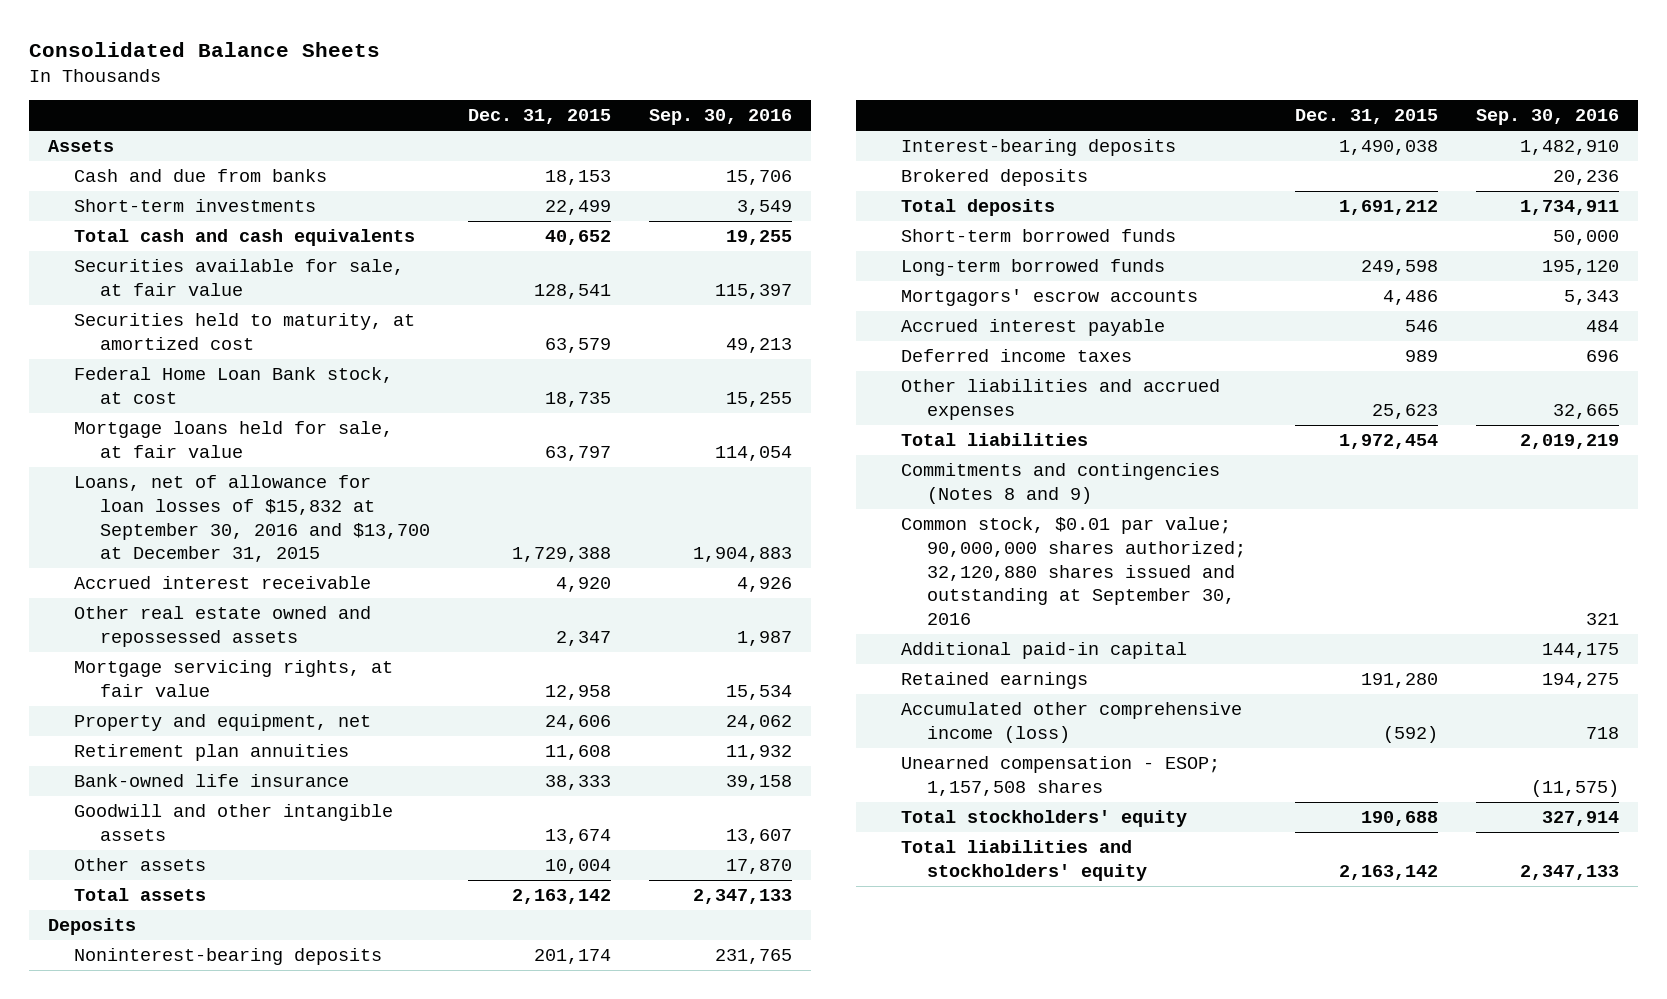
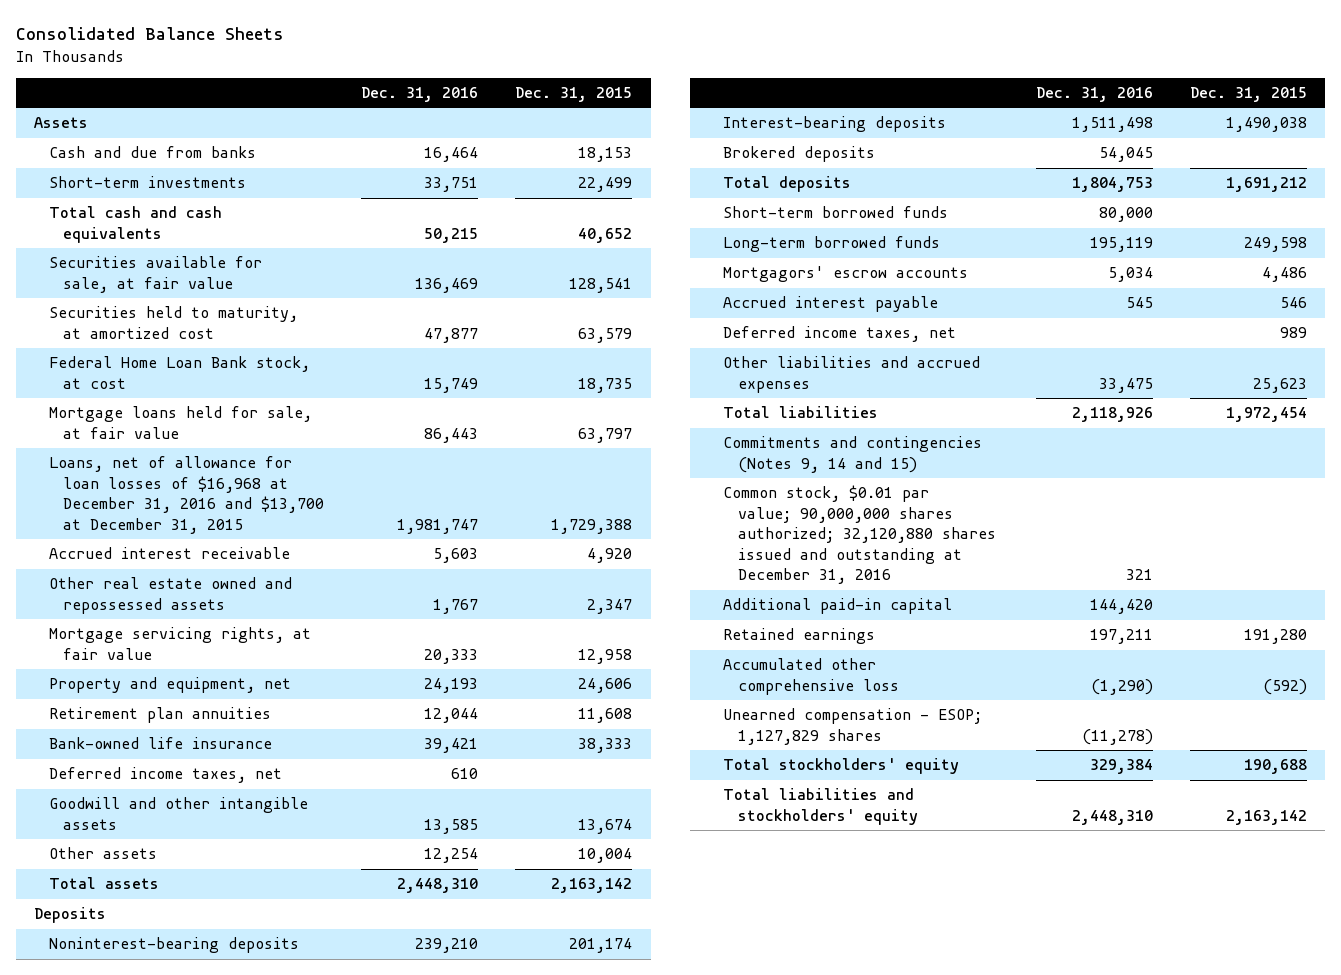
[648,109,792,126] Sep. 30, 2016 -> none
none -> [361,86,479,102] Dec. 31, 2016
[73,475,430,563] Loans, net of allowance for loan losses of $15,832 at September 30, 2016 and $13,700 at December 31, 2015 -> [48,456,324,534] Loans, net of allowance for loan losses of $16,968 at December 31, 2016 and $13,700 at December 31, 2015
none -> [48,767,282,784] Deferred income taxes, net
[901,349,1133,363] Deferred income taxes -> [723,326,957,343] Deferred income taxes, net
[901,463,1221,504] Commitments and contingencies (Notes 8 and 9) -> [723,436,983,473] Commitments and contingencies (Notes 9, 14 and 15)
[901,517,1247,626] Common stock, $0.01 par value; 90,000,000 shares authorized; 32,120,880 shares issued and outstanding at September 30, 2016 -> [723,485,996,585] Common stock, $0.01 par value; 90,000,000 shares authorized; 32,120,880 shares issued and outstanding at December 31, 2016
[901,702,1243,743] Accumulated other comprehensive income (loss) -> [723,658,899,695] Accumulated other comprehensive loss
[901,756,1221,796] Unearned compensation - ESOP; 1,157,508 shares -> [723,708,983,745] Unearned compensation - ESOP; 1,127,829 shares

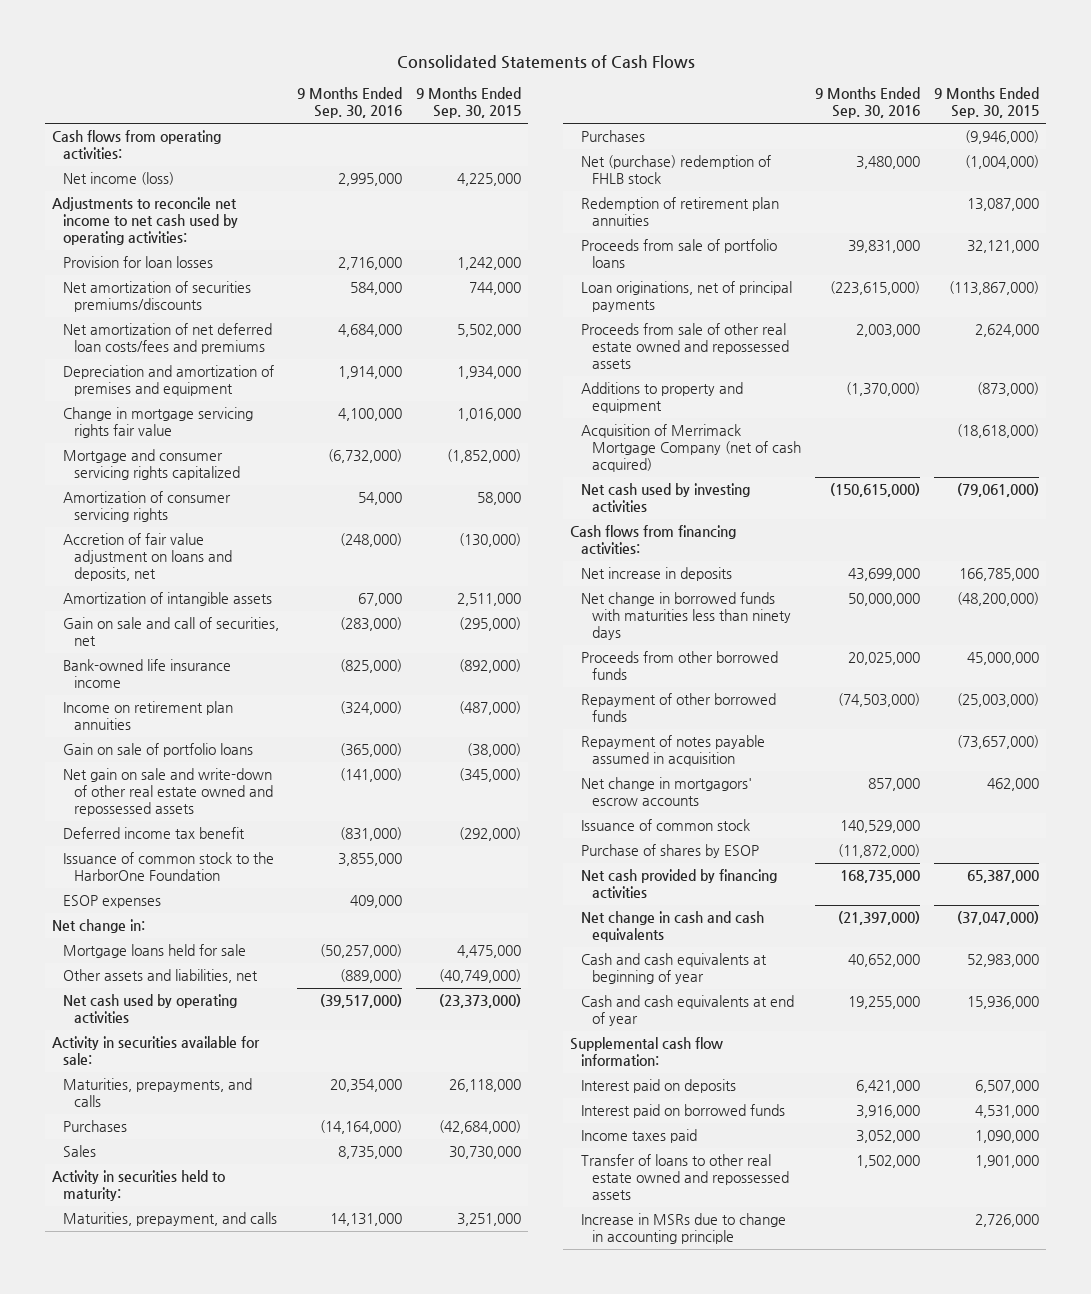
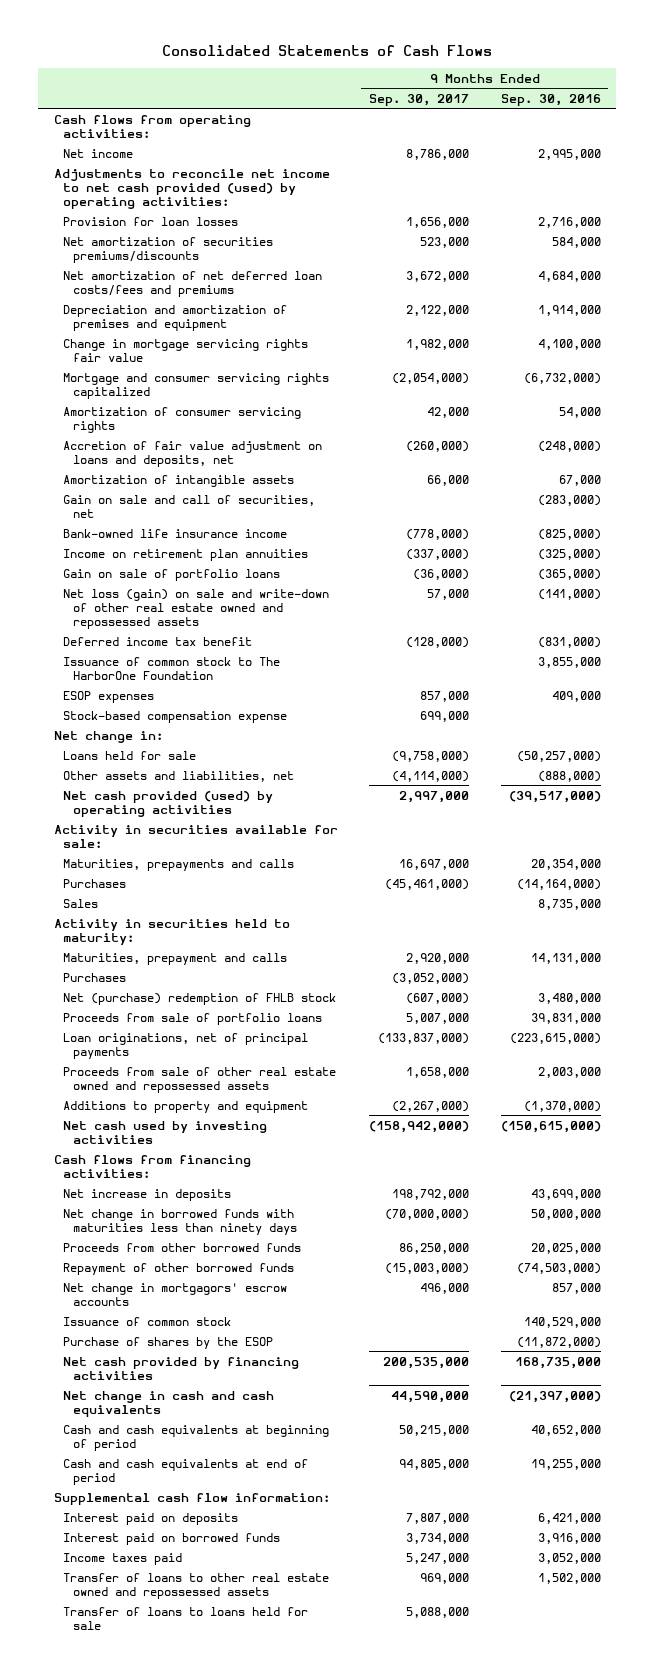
[416,87,522,119] 9 Months Ended Sep. 30, 2015 -> none
none -> [369,93,470,106] Sep. 30, 2017
[63,172,175,186] Net income (loss) -> [63,148,134,158] Net income
[52,197,239,246] Adjustments to reconcile net income to net cash used by operating activities: -> [53,168,330,209] Adjustments to reconcile net income to net cash provided (used) by operating activities:
[339,701,402,716] (324,000) -> [537,548,601,560] (325,000)
[63,768,273,817] Net gain on sale and write-down of other real estate owned and repossessed assets -> [63,588,330,629] Net loss (gain) on sale and write-down of other real estate owned and repossessed assets
[63,852,275,882] Issuance of common stock to the HarborOne Foundation -> [63,656,281,680] Issuance of common stock to The HarborOne Foundation
none -> [63,710,288,723] Stock-based compensation expense
[63,944,247,959] Mortgage loans held for sale -> [63,750,197,760] Loans held for sale
[339,969,402,984] (889,000) -> [537,770,601,782] (888,000)
[63,994,238,1024] Net cash used by operating activities -> [63,790,274,817] Net cash provided (used) by operating activities
[63,1078,253,1108] Maturities, prepayments, and calls -> [63,858,295,871] Maturities, prepayments and calls
[63,1212,278,1227] Maturities, prepayment, and calls -> [63,952,288,965] Maturities, prepayment and calls
[580,197,779,227] Redemption of retirement plan annuities -> none
[580,424,801,473] Acquisition of Merrimack Mortgage Company (net of cash acquired) -> none
[580,735,765,767] Repayment of notes payable assumed in acquisition -> none
[580,844,759,859] Purchase of shares by ESOP -> [63,1336,274,1349] Purchase of shares by the ESOP
[580,953,767,985] Cash and cash equivalents at beginning of year -> [63,1424,330,1451] Cash and cash equivalents at beginning of period
[580,995,794,1027] Cash and cash equivalents at end of year -> [63,1458,309,1485] Cash and cash equivalents at end of period
[580,1213,786,1245] Increase in MSRs due to change in accounting principle -> none
none -> [63,1606,309,1630] Transfer of loans to loans held for sale

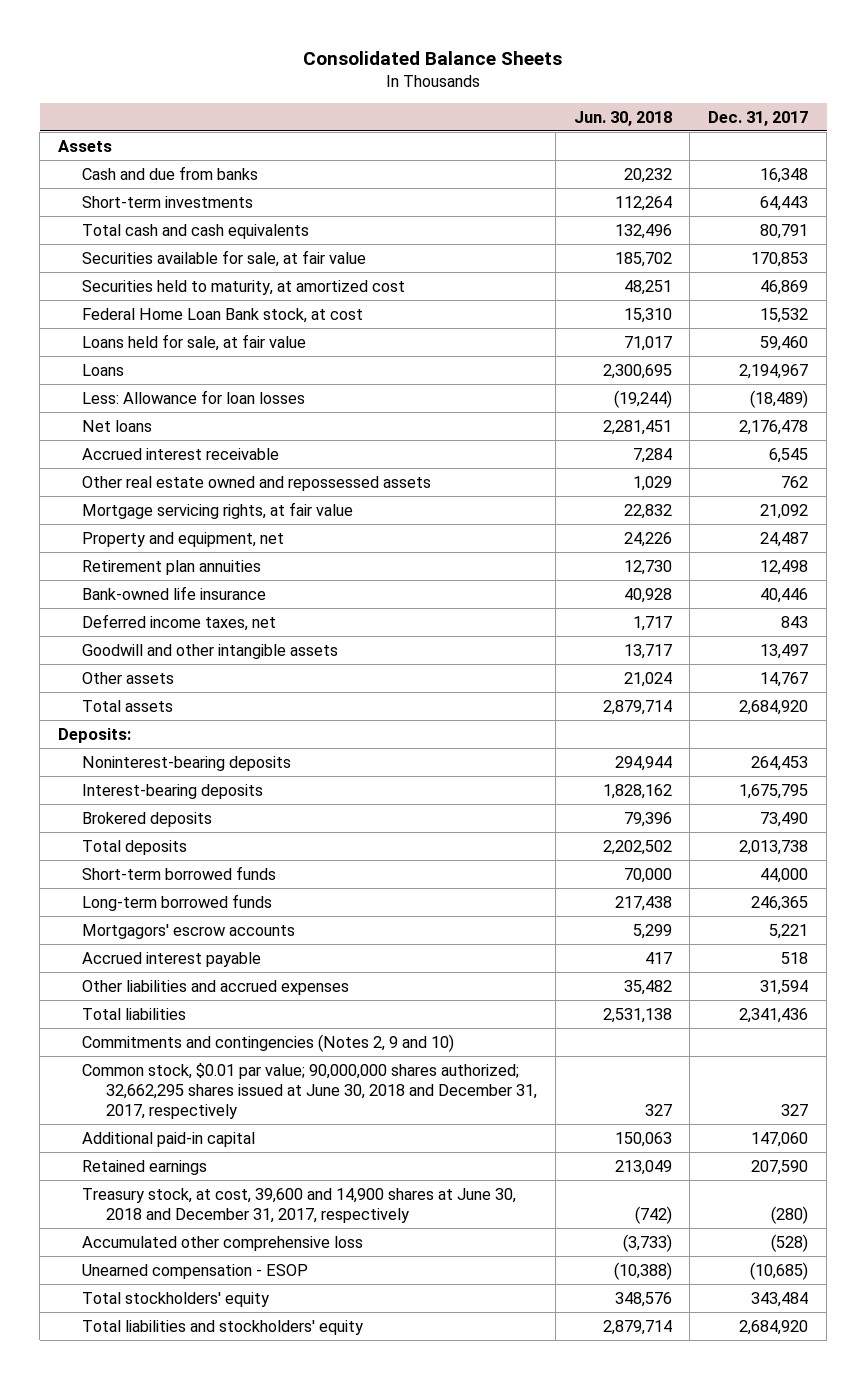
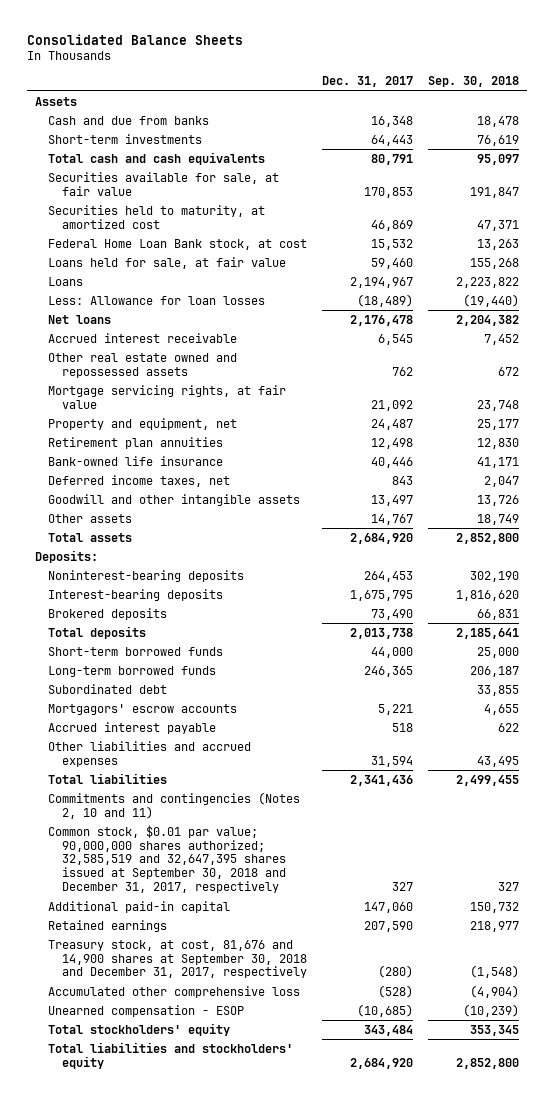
[573,110,672,126] Jun. 30, 2018 -> none
none -> [428,76,520,88] Sep. 30, 2018
none -> [48,683,168,694] Subordinated debt
[81,1033,454,1052] Commitments and contingencies (Notes 2, 9 and 10) -> [48,791,301,819] Commitments and contingencies (Notes 2, 10 and 11)
[81,1062,537,1120] Common stock, $0.01 par value; 90,000,000 shares authorized; 32,662,295 shares issued at June 30, 2018 and December 31, 2017, respectively -> [48,824,286,894] Common stock, $0.01 par value; 90,000,000 shares authorized; 32,585,519 and 32,647,395 shares issued at September 30, 2018 and December 31, 2017, respectively
[81,1187,516,1223] Treasury stock, at cost, 39,600 and 14,900 shares at June 30, 2018 and December 31, 2017, respectively -> [48,939,307,979] Treasury stock, at cost, 81,676 and 14,900 shares at September 30, 2018 and December 31, 2017, respectively

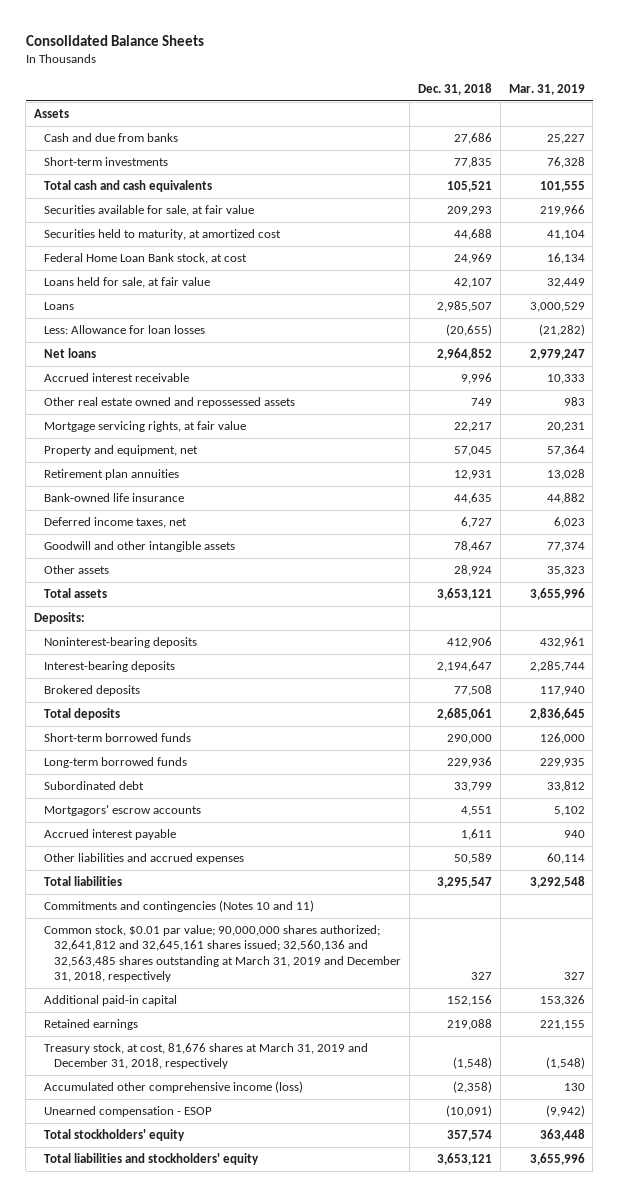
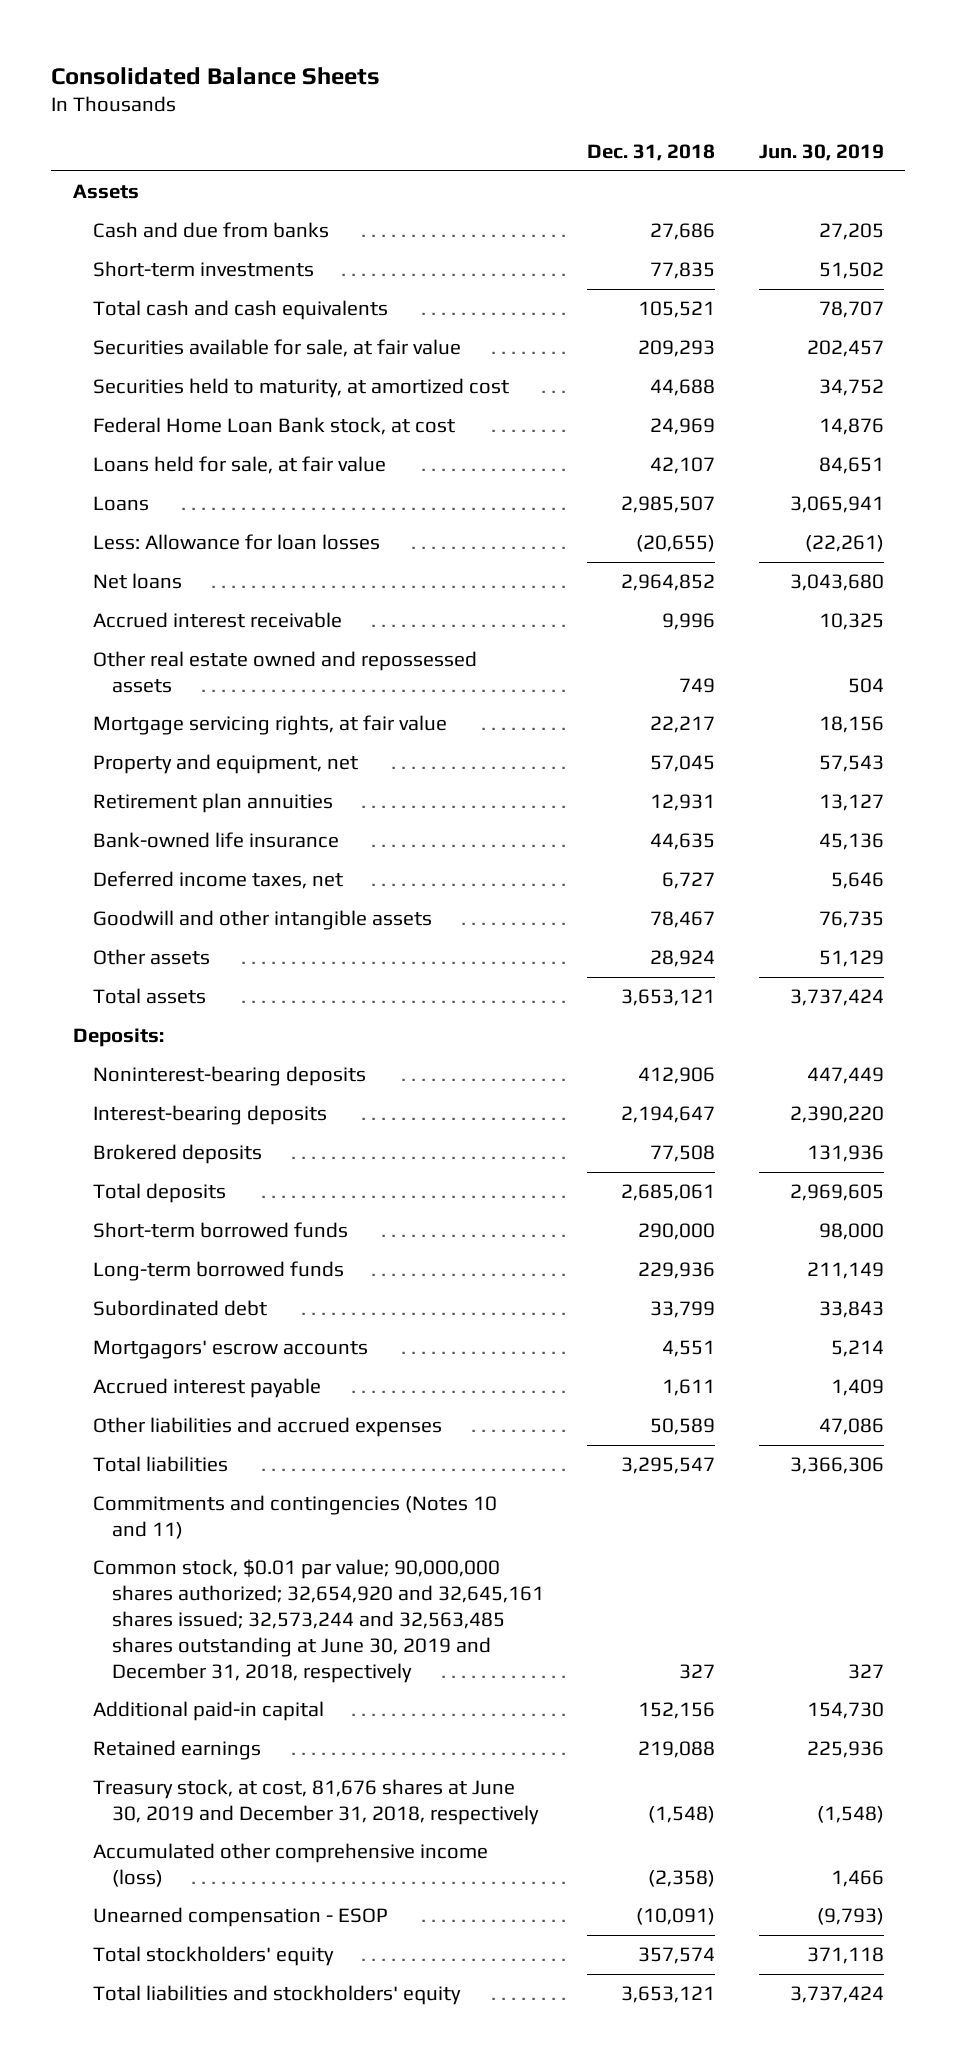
[508,83,585,95] Mar. 31, 2019 -> none
none -> [758,144,884,162] Jun. 30, 2019
[44,925,402,982] Common stock, $0.01 par value; 90,000,000 shares authorized; 32,641,812 and 32,645,161 shares issued; 32,560,136 and 32,563,485 shares outstanding at March 31, 2019 and December 31, 2018, respectively -> [92,1558,544,1683] Common stock, $0.01 par value; 90,000,000 shares authorized; 32,654,920 and 32,645,161 shares issued; 32,573,244 and 32,563,485 shares outstanding at June 30, 2019 and December 31, 2018, respectively
[44,1043,369,1070] Treasury stock, at cost, 81,676 shares at March 31, 2019 and December 31, 2018, respectively -> [92,1778,539,1825] Treasury stock, at cost, 81,676 shares at June 30, 2019 and December 31, 2018, respectively

